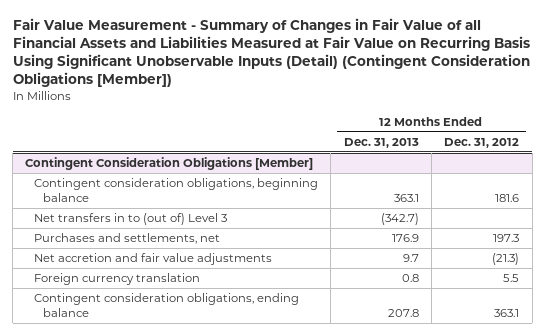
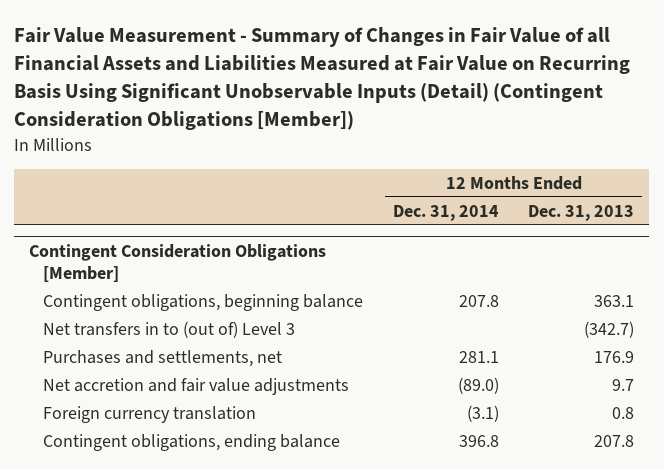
[444,137,520,148] Dec. 31, 2012 -> none
none -> [392,204,499,221] Dec. 31, 2014
[33,178,318,203] Contingent consideration obligations, beginning balance -> [43,294,364,312] Contingent obligations, beginning balance
[33,293,299,318] Contingent consideration obligations, ending balance -> [43,434,341,452] Contingent obligations, ending balance

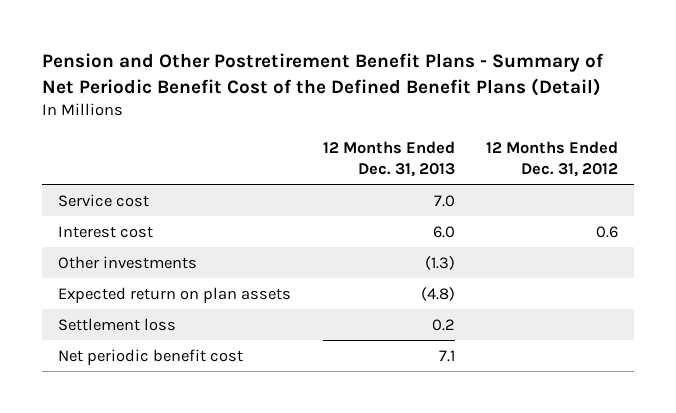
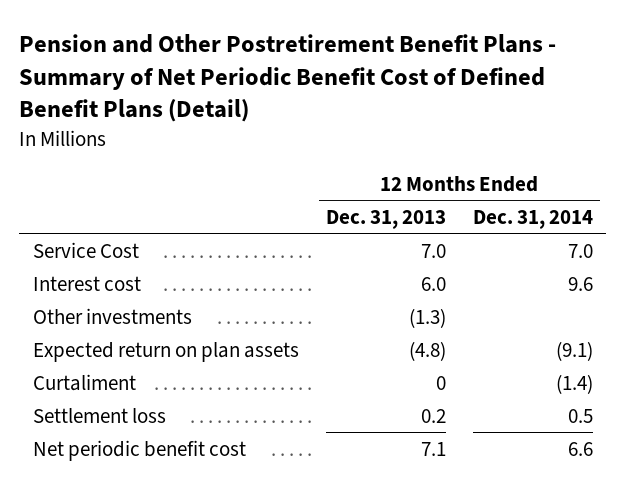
[41,53,604,97] Pension and Other Postretirement Benefit Plans - Summary of Net Periodic Benefit Cost of the Defined Benefit Plans (Detail) -> [18,33,556,123] Pension and Other Postretirement Benefit Plans - Summary of Net Periodic Benefit Cost of Defined Benefit Plans (Detail)
[486,140,619,177] 12 Months Ended Dec. 31, 2012 -> none
none -> [472,209,593,229] Dec. 31, 2014
[57,193,149,207] Service cost -> [32,241,139,258] Service Cost
none -> [32,373,136,391] Curtaliment

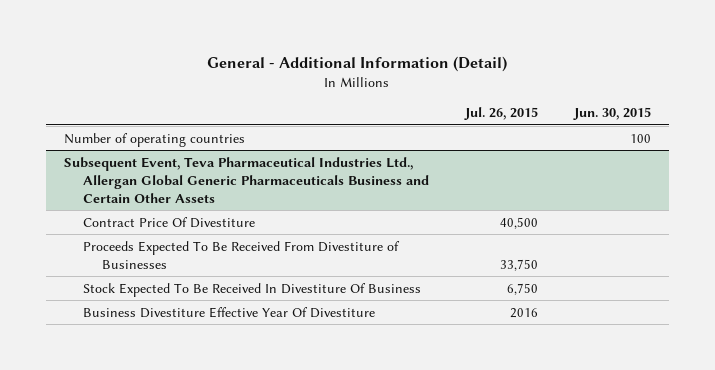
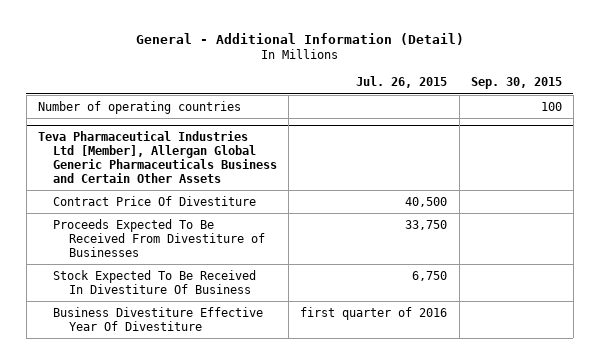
[572,107,651,121] Jun. 30, 2015 -> none
none -> [470,77,562,90] Sep. 30, 2015
[63,156,429,203] Subsequent Event, Teva Pharmaceutical Industries Ltd., Allergan Global Generic Pharmaceuticals Business and Certain Other Assets -> [37,130,278,184] Teva Pharmaceutical Industries Ltd [Member], Allergan Global Generic Pharmaceuticals Business and Certain Other Assets
[509,307,538,318] 2016 -> [300,306,448,320] first quarter of 2016

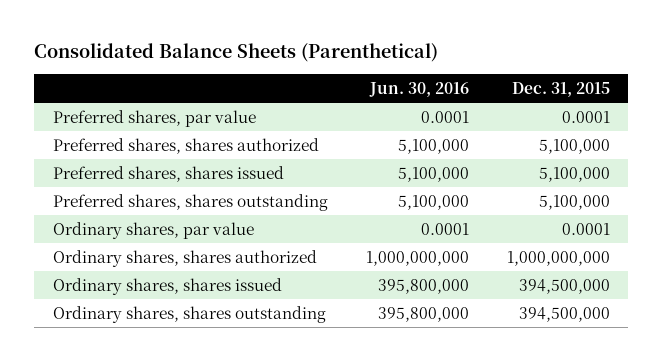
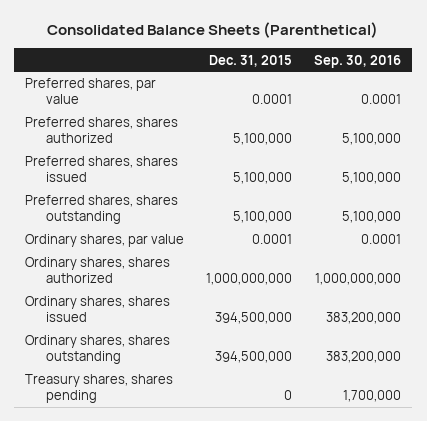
[368,81,469,97] Jun. 30, 2016 -> none
none -> [314,54,402,68] Sep. 30, 2016
none -> [25,374,174,403] Treasury shares, shares pending

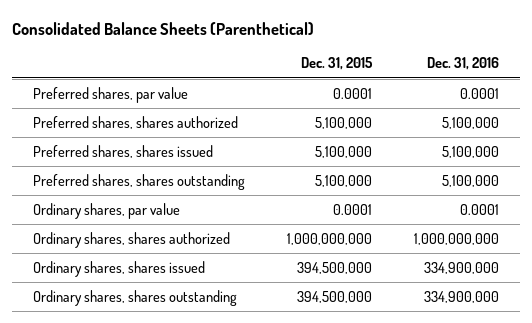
[314,54,402,68] Sep. 30, 2016 -> none
none -> [426,57,499,71] Dec. 31, 2016
[25,374,174,403] Treasury shares, shares pending -> none

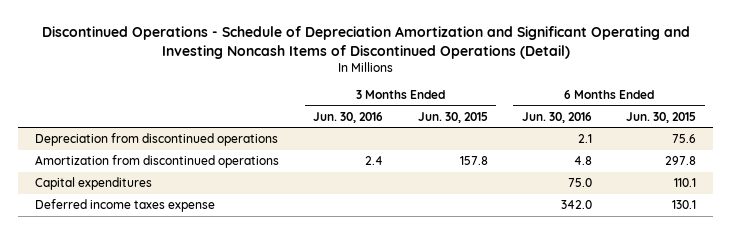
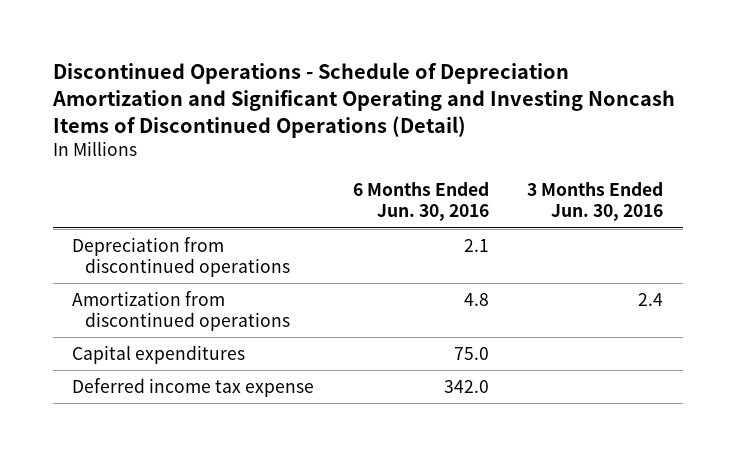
[417,111,488,123] Jun. 30, 2015 -> none
[626,111,697,123] Jun. 30, 2015 -> none
[35,199,216,213] Deferred income taxes expense -> [72,377,315,397] Deferred income tax expense

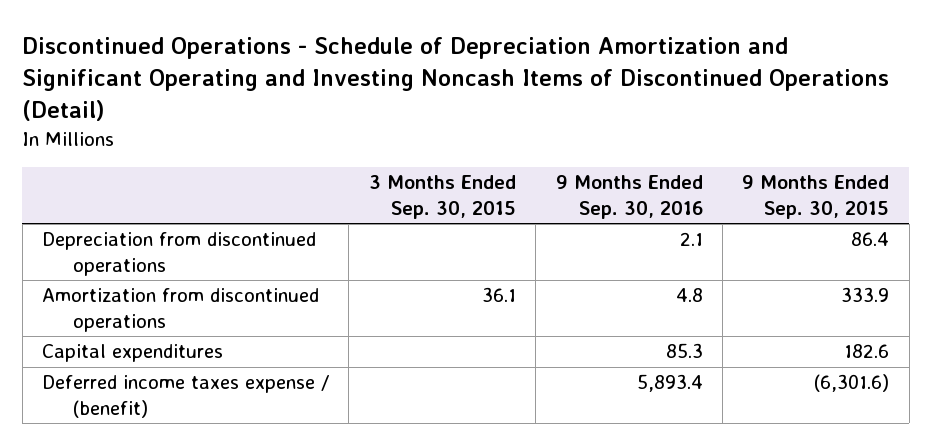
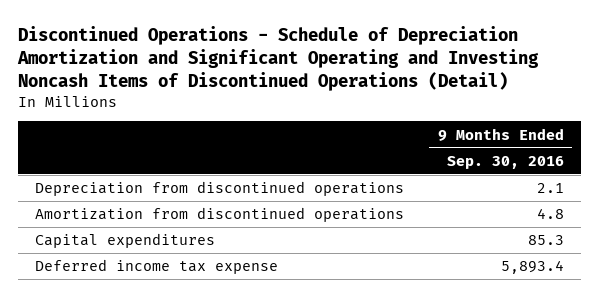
[368,175,516,219] 3 Months Ended Sep. 30, 2015 -> none
[742,175,890,219] 9 Months Ended Sep. 30, 2015 -> none
[41,375,329,418] Deferred income taxes expense / (benefit) -> [34,259,278,275] Deferred income tax expense

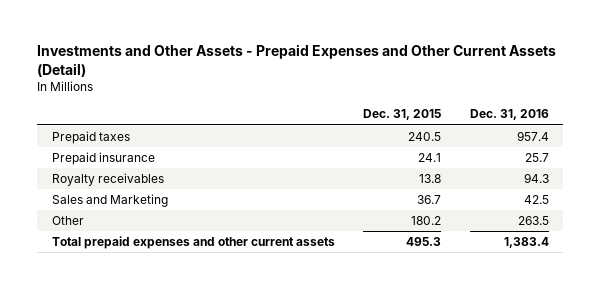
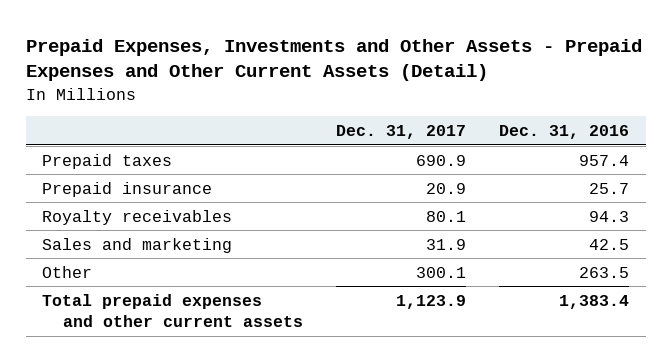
[37,44,557,77] Investments and Other Assets - Prepaid Expenses and Other Current Assets (Detail) -> [25,38,642,82] Prepaid Expenses, Investments and Other Assets - Prepaid Expenses and Other Current Assets (Detail)
[363,109,442,121] Dec. 31, 2015 -> none
none -> [335,124,466,139] Dec. 31, 2017
[51,194,168,208] Sales and Marketing -> [42,237,233,253] Sales and marketing

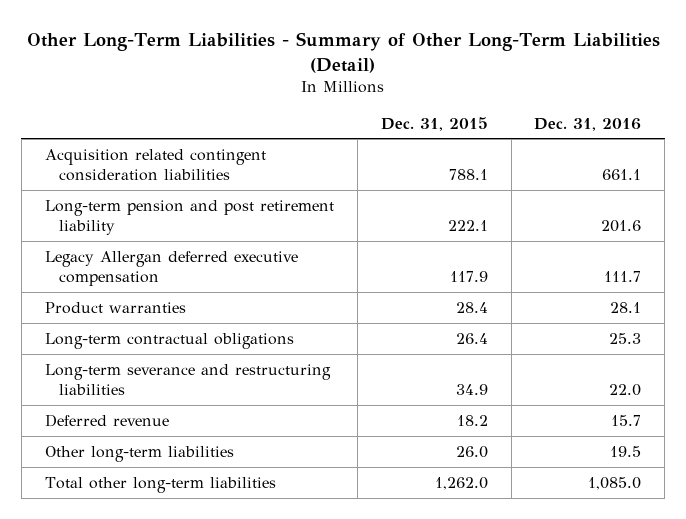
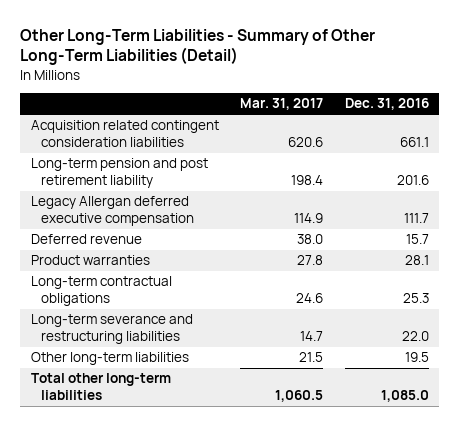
[380,116,488,131] Dec. 31, 2015 -> none
none -> [240,98,324,111] Mar. 31, 2017
[44,413,169,427] Deferred revenue -> [30,234,142,245] Deferred revenue

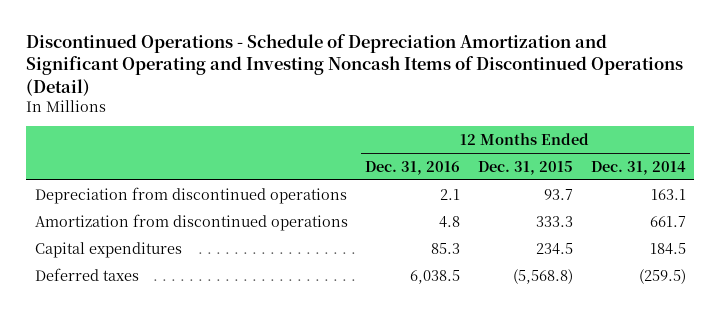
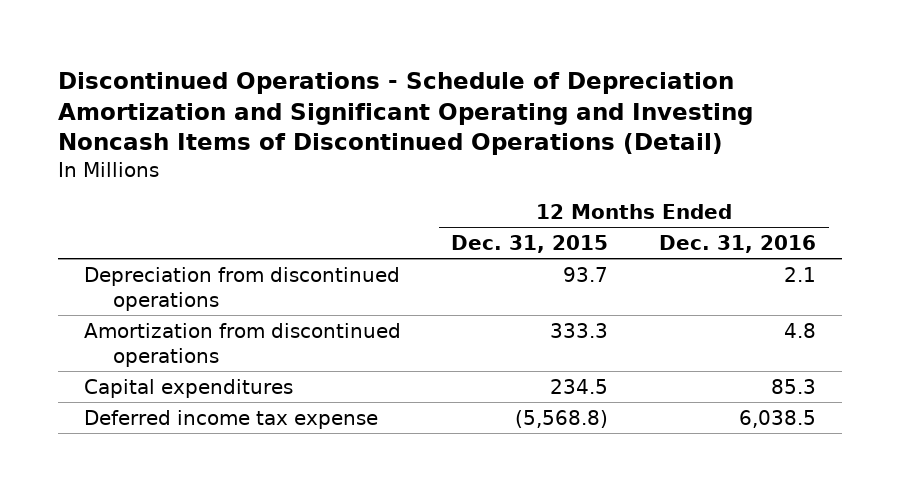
[590,160,686,175] Dec. 31, 2014 -> none
[34,267,139,281] Deferred taxes -> [83,409,378,429] Deferred income tax expense

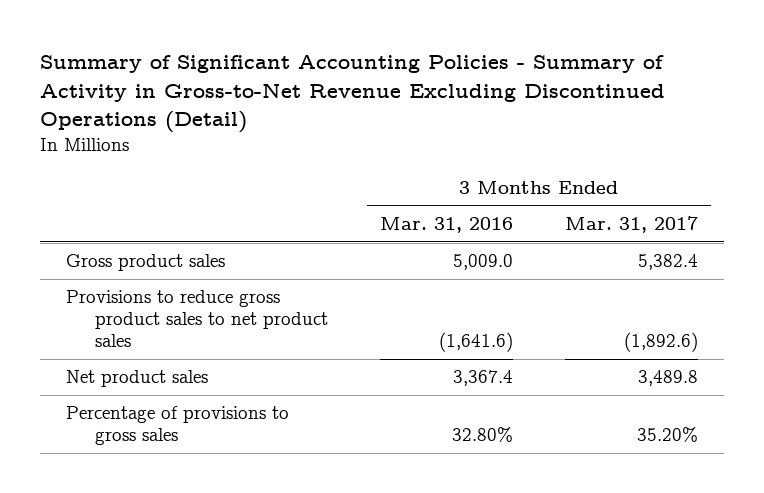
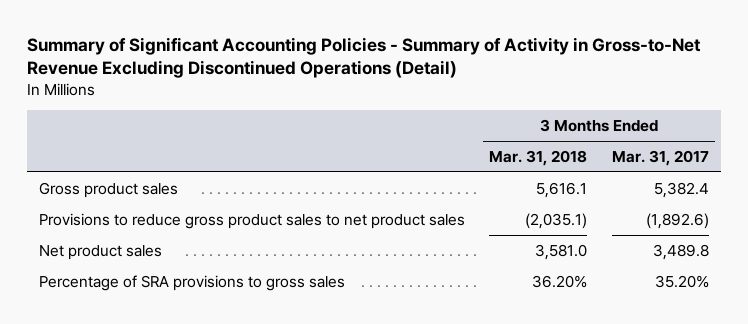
[379,217,513,234] Mar. 31, 2016 -> none
none -> [489,149,588,166] Mar. 31, 2018
[66,406,290,446] Percentage of provisions to gross sales -> [39,274,346,291] Percentage of SRA provisions to gross sales

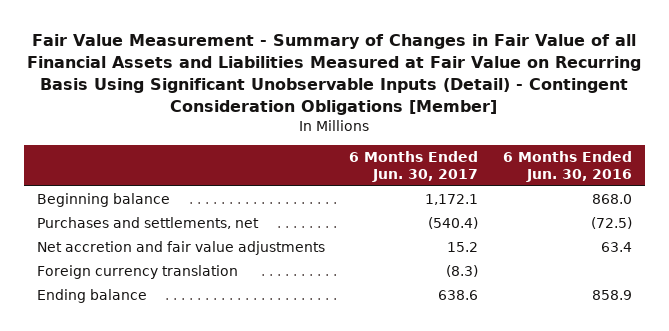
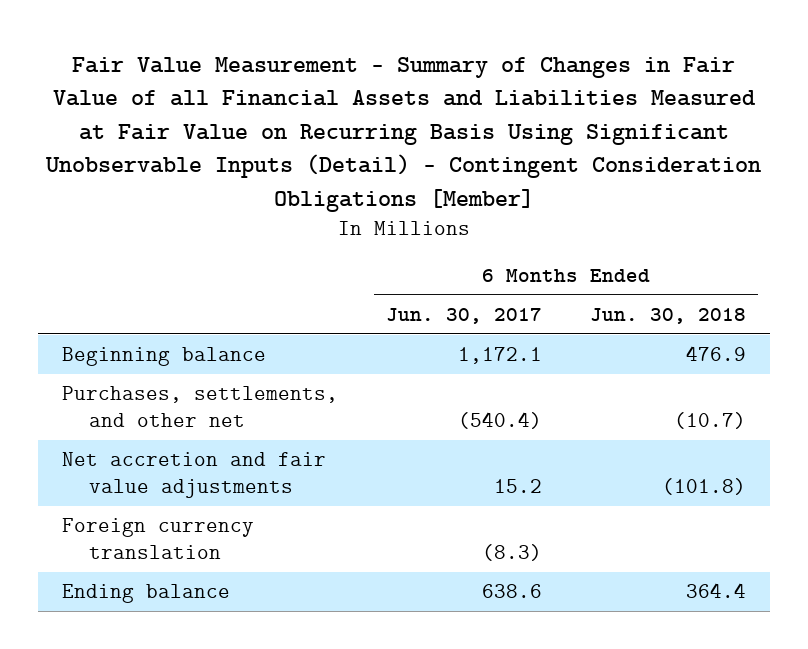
[503,151,633,183] 6 Months Ended Jun. 30, 2016 -> none
none -> [589,307,746,324] Jun. 30, 2018
[36,217,259,230] Purchases and settlements, net -> [62,385,339,428] Purchases, settlements, and other net

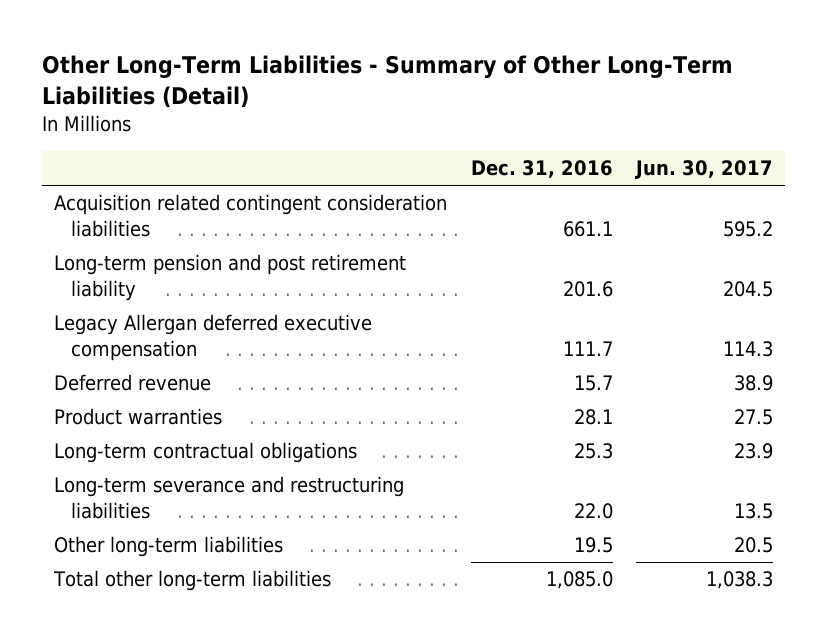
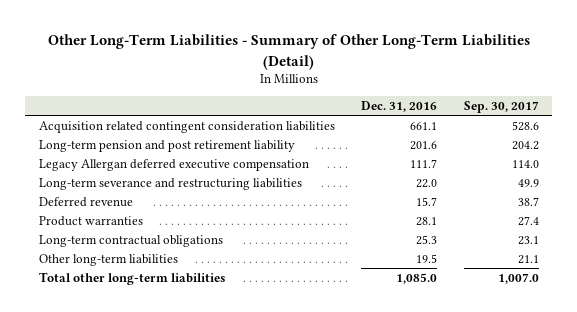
[635,160,774,180] Jun. 30, 2017 -> none
none -> [463,100,539,113] Sep. 30, 2017
[53,476,404,519] Long-term severance and restructuring liabilities -> [38,177,302,190] Long-term severance and restructuring liabilities

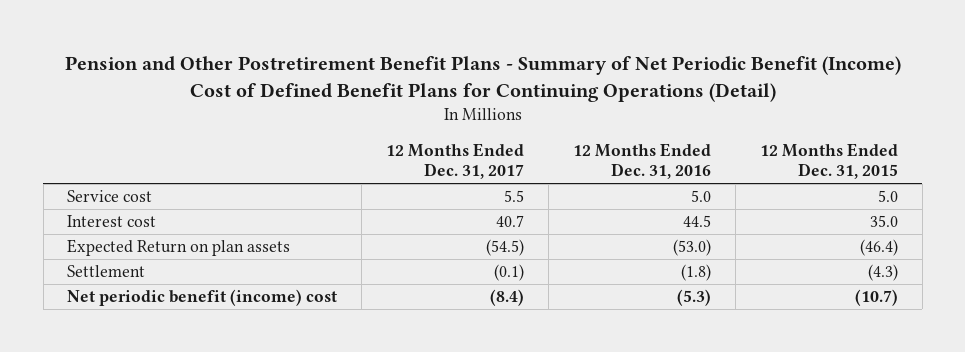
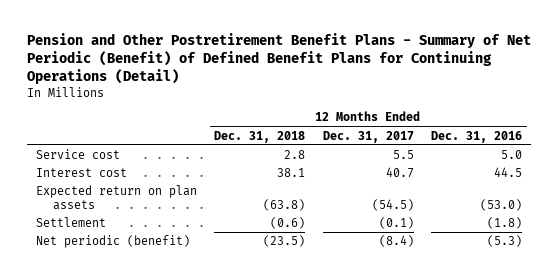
[64,55,901,102] Pension and Other Postretirement Benefit Plans - Summary of Net Periodic Benefit (Income) Cost of Defined Benefit Plans for Continuing Operations (Detail) -> [26,32,531,85] Pension and Other Postretirement Benefit Plans - Summary of Net Periodic (Benefit) of Defined Benefit Plans for Continuing Operations (Detail)
[759,142,898,180] 12 Months Ended Dec. 31, 2015 -> none
none -> [214,130,306,143] Dec. 31, 2018
[67,239,291,257] Expected Return on plan assets -> [35,185,197,211] Expected return on plan assets
[67,289,338,307] Net periodic benefit (income) cost -> [35,235,190,249] Net periodic (benefit)

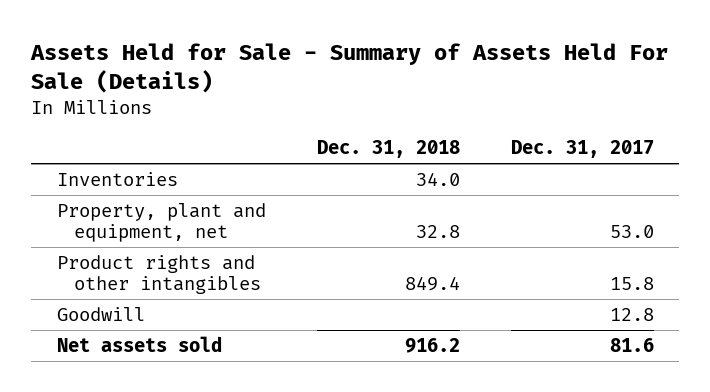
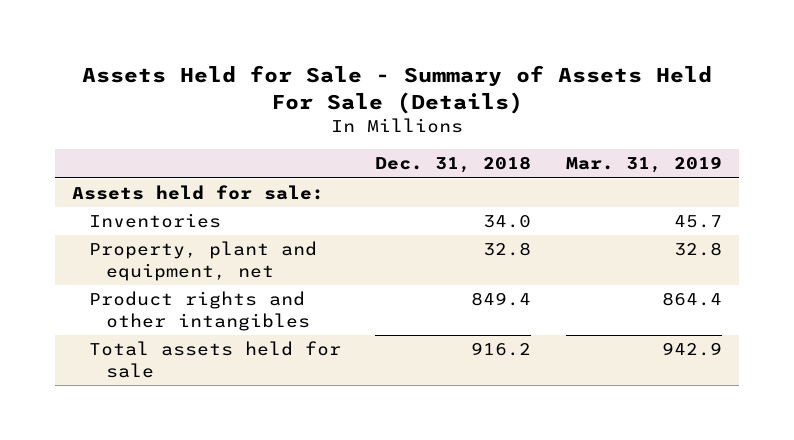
[510,140,654,159] Dec. 31, 2017 -> none
none -> [565,156,722,174] Mar. 31, 2019
none -> [72,185,325,201] Assets held for sale:
[56,306,145,321] Goodwill -> none
[56,335,222,352] Net assets sold -> [89,341,342,378] Total assets held for sale

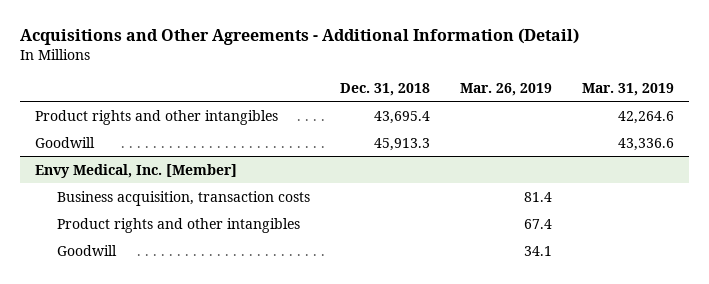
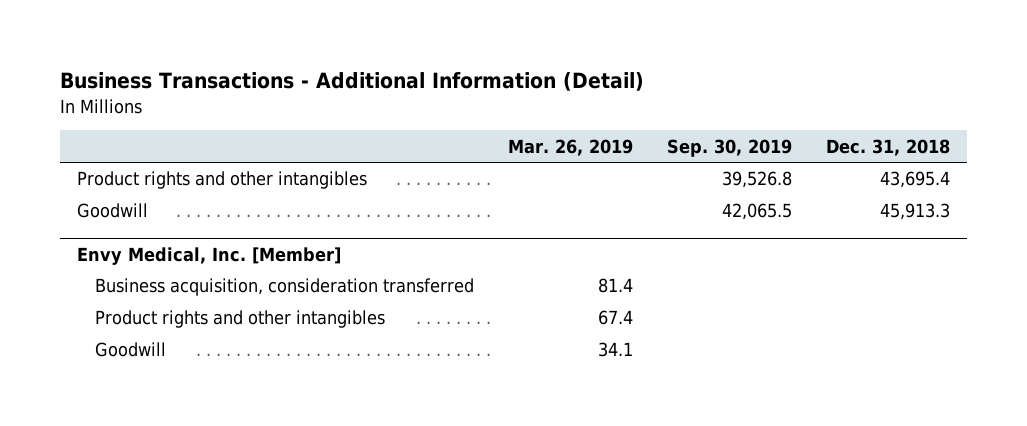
[19,28,579,46] Acquisitions and Other Agreements - Additional Information (Detail) -> [60,72,645,92] Business Transactions - Additional Information (Detail)
[581,82,674,96] Mar. 31, 2019 -> none
none -> [666,138,792,157] Sep. 30, 2019
[56,190,310,206] Business acquisition, transaction costs -> [94,278,474,297] Business acquisition, consideration transferred

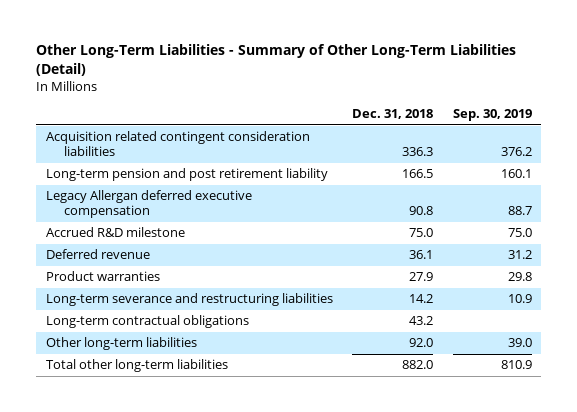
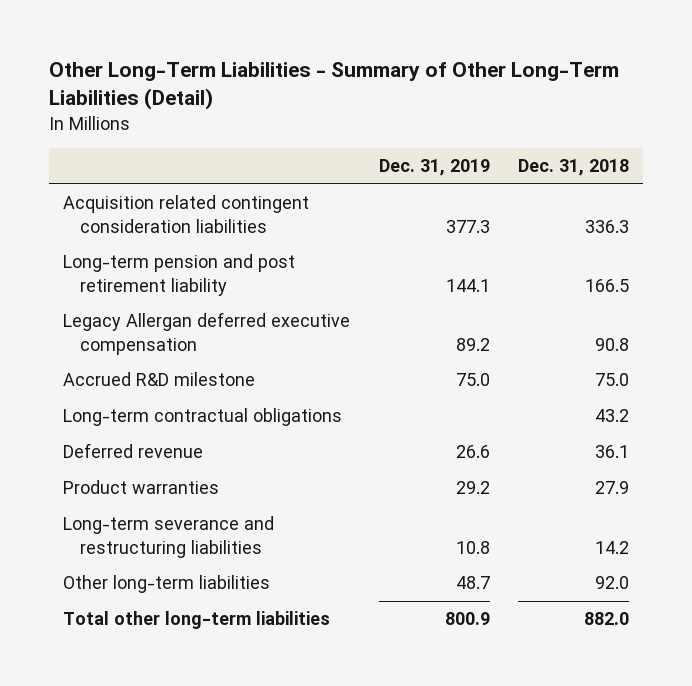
[452,109,532,122] Sep. 30, 2019 -> none
none -> [378,159,490,177] Dec. 31, 2019
[45,315,249,329] Long-term contractual obligations -> [62,408,342,427] Long-term contractual obligations

